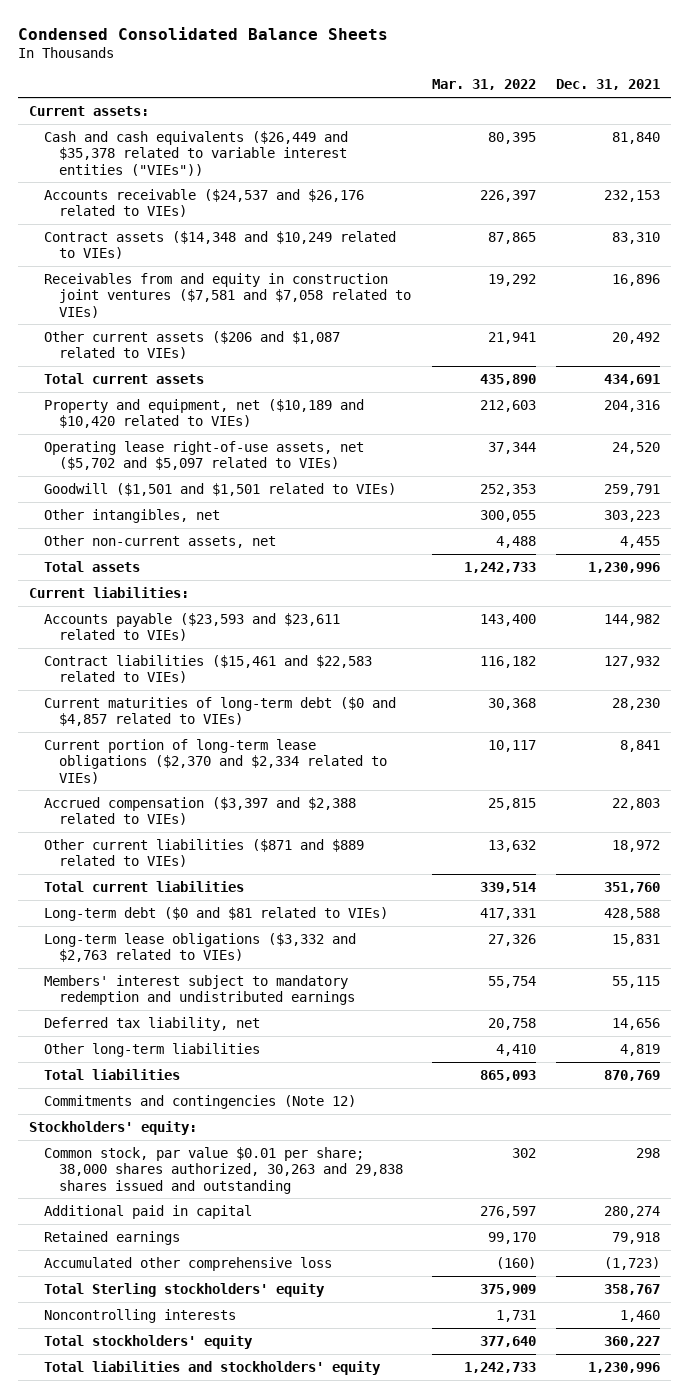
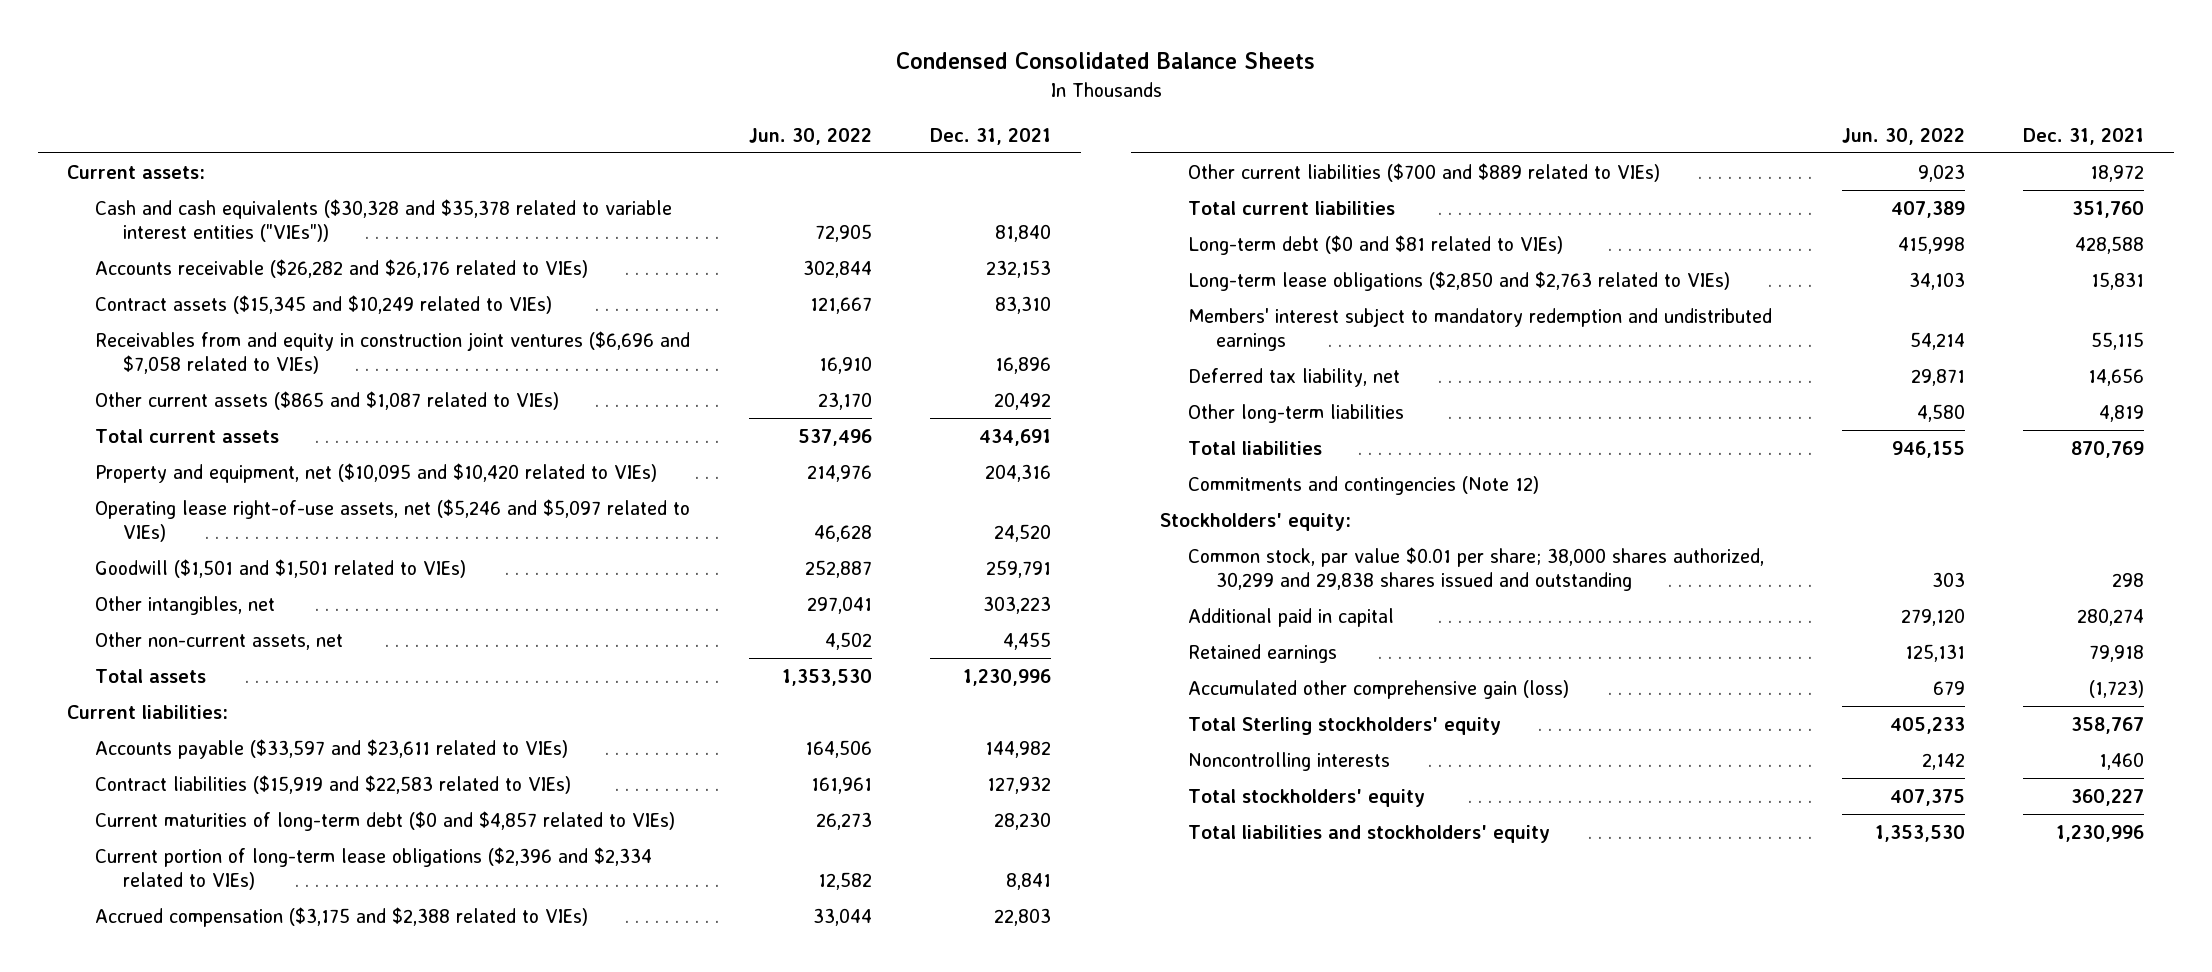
[431,79,536,91] Mar. 31, 2022 -> none
none -> [748,127,872,145] Jun. 30, 2022
[43,130,348,176] Cash and cash equivalents ($26,449 and $35,378 related to variable interest entities ("VIEs")) -> [95,198,673,242] Cash and cash equivalents ($30,328 and $35,378 related to variable interest entities ("VIEs"))
[43,188,364,218] Accounts receivable ($24,537 and $26,176 related to VIEs) -> [95,258,589,278] Accounts receivable ($26,282 and $26,176 related to VIEs)
[43,230,396,260] Contract assets ($14,348 and $10,249 related to VIEs) -> [95,294,553,314] Contract assets ($15,345 and $10,249 related to VIEs)
[43,272,411,318] Receivables from and equity in construction joint ventures ($7,581 and $7,058 related to VIEs) -> [95,330,691,374] Receivables from and equity in construction joint ventures ($6,696 and $7,058 related to VIEs)
[43,330,340,360] Other current assets ($206 and $1,087 related to VIEs) -> [95,390,560,410] Other current assets ($865 and $1,087 related to VIEs)
[43,398,364,429] Property and equipment, net ($10,189 and $10,420 related to VIEs) -> [95,462,658,483] Property and equipment, net ($10,095 and $10,420 related to VIEs)
[43,440,364,471] Operating lease right-of-use assets, net ($5,702 and $5,097 related to VIEs) -> [95,498,691,542] Operating lease right-of-use assets, net ($5,246 and $5,097 related to VIEs)
[43,612,340,642] Accounts payable ($23,593 and $23,611 related to VIEs) -> [95,738,569,759] Accounts payable ($33,597 and $23,611 related to VIEs)
[43,654,372,684] Contract liabilities ($15,461 and $22,583 related to VIEs) -> [95,774,572,794] Contract liabilities ($15,919 and $22,583 related to VIEs)
[43,738,387,784] Current portion of long-term lease obligations ($2,370 and $2,334 related to VIEs) -> [95,846,653,890] Current portion of long-term lease obligations ($2,396 and $2,334 related to VIEs)
[43,796,356,826] Accrued compensation ($3,397 and $2,388 related to VIEs) -> [95,906,589,927] Accrued compensation ($3,175 and $2,388 related to VIEs)
[43,838,364,868] Other current liabilities ($871 and $889 related to VIEs) -> [1188,162,1661,182] Other current liabilities ($700 and $889 related to VIEs)
[43,932,356,963] Long-term lease obligations ($3,332 and $2,763 related to VIEs) -> [1188,270,1731,291] Long-term lease obligations ($2,850 and $2,763 related to VIEs)
[43,1146,403,1194] Common stock, par value $0.01 per share; 38,000 shares authorized, 30,263 and 29,838 shares issued and outstanding -> [1188,546,1765,591] Common stock, par value $0.01 per share; 38,000 shares authorized, 30,299 and 29,838 shares issued and outstanding
[43,1256,332,1271] Accumulated other comprehensive loss -> [1188,679,1570,699] Accumulated other comprehensive gain (loss)

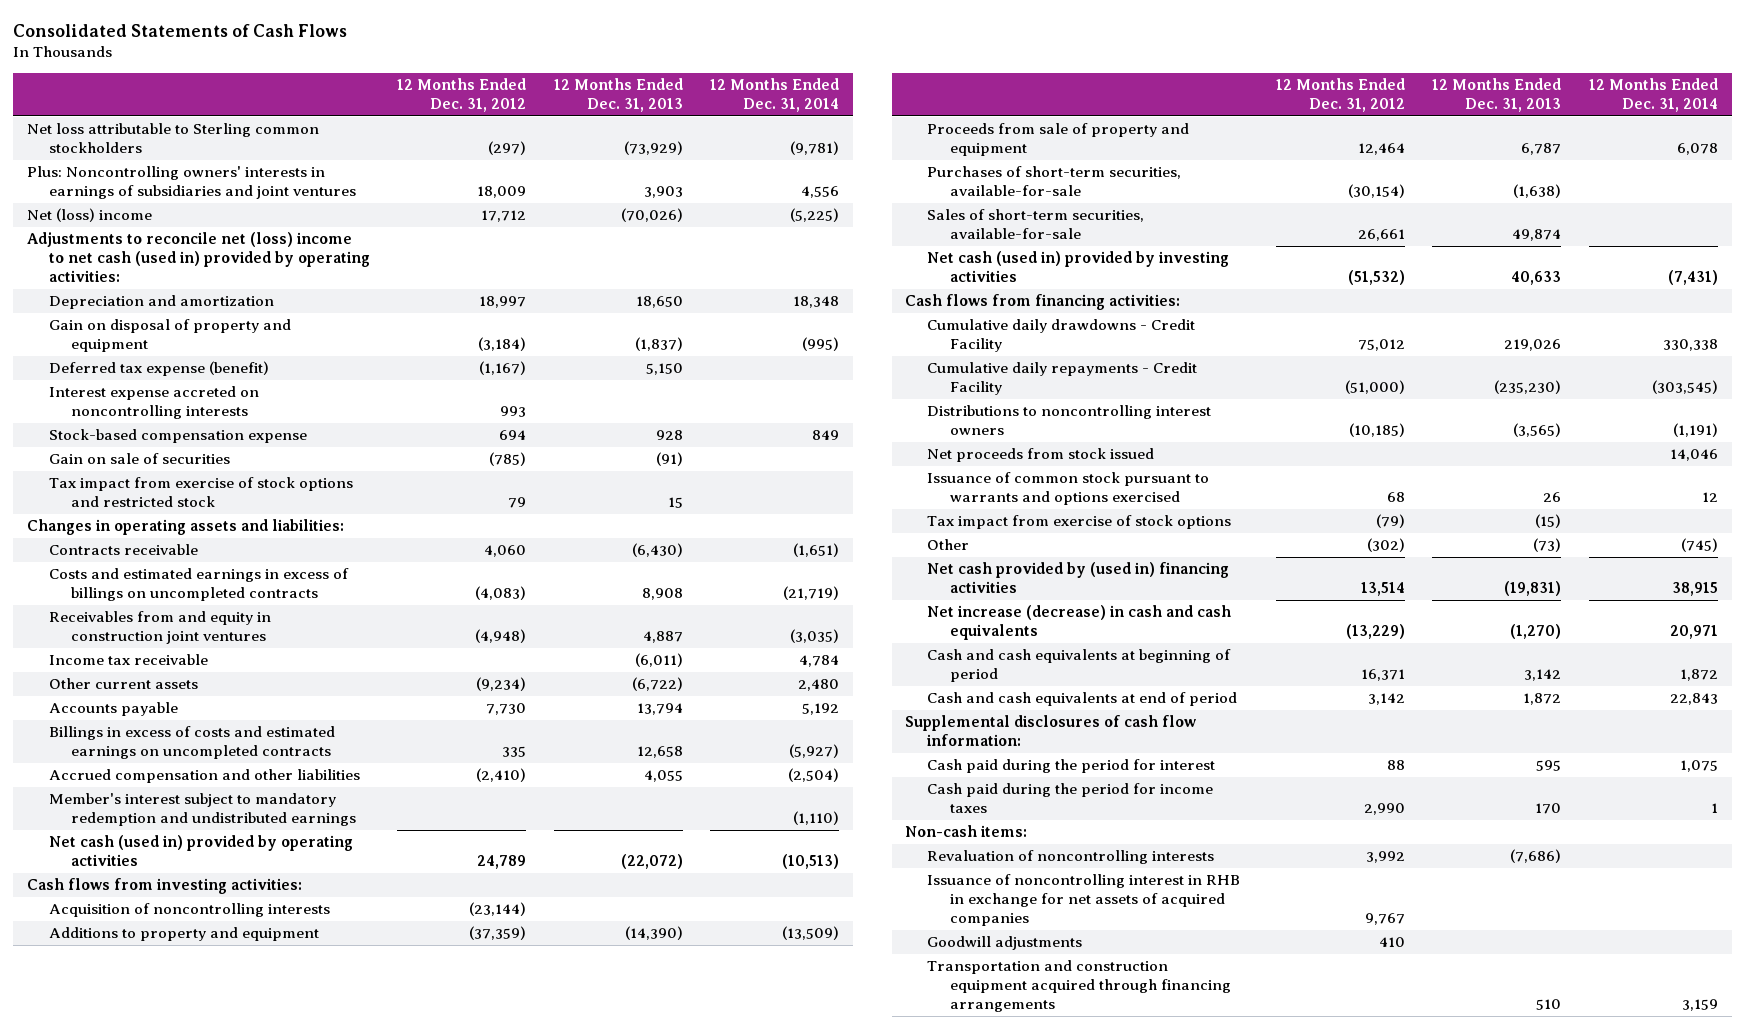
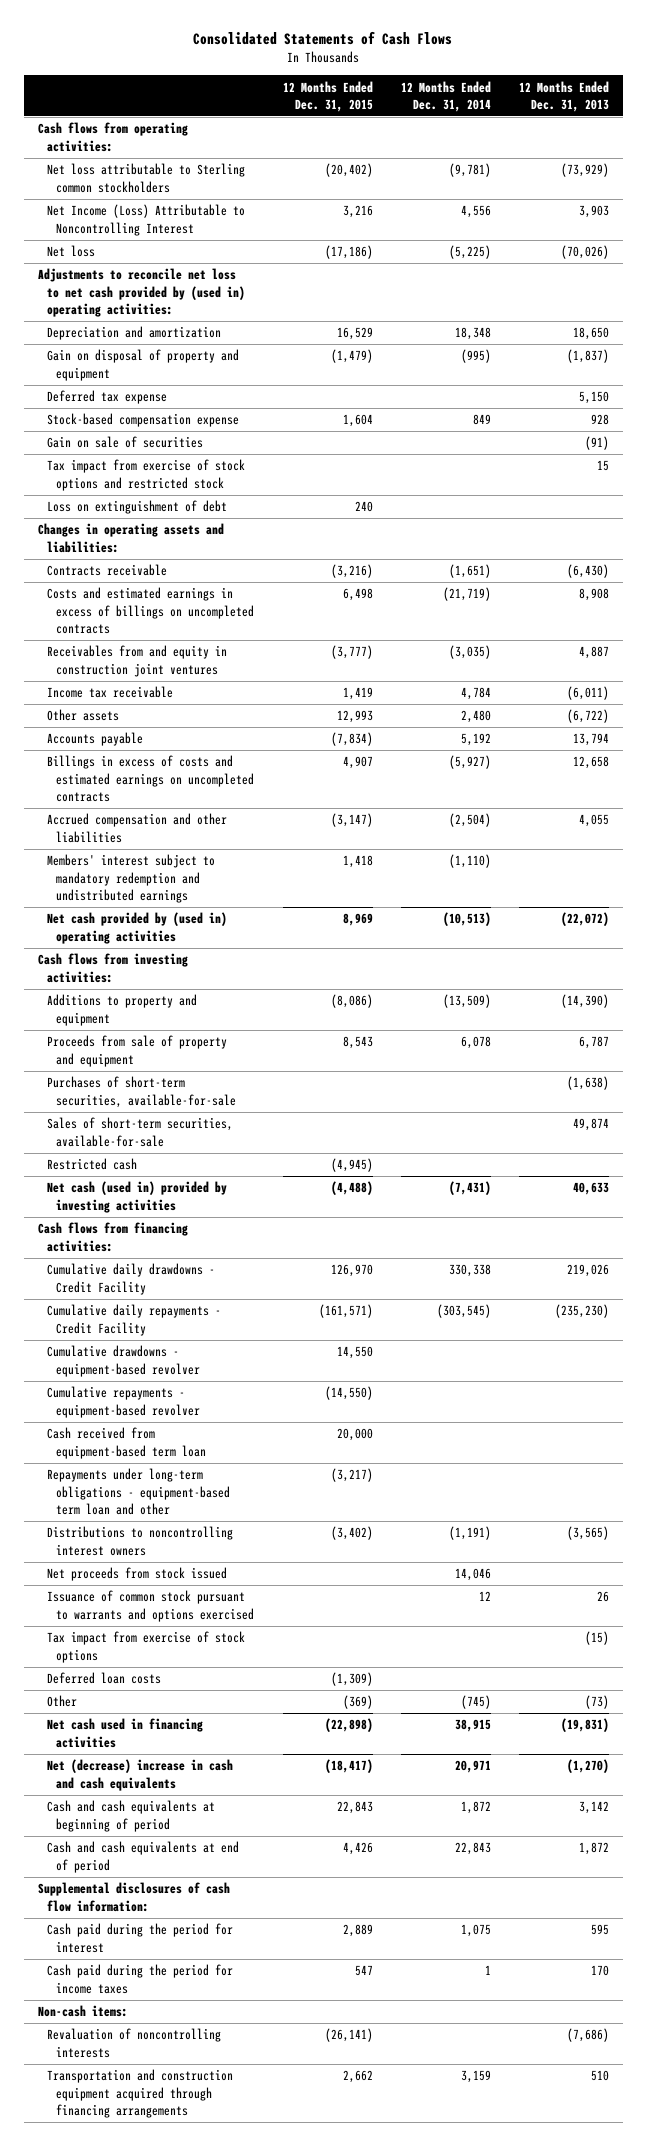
[397,78,527,113] 12 Months Ended Dec. 31, 2012 -> none
none -> [282,80,373,112] 12 Months Ended Dec. 31, 2015
none -> [37,122,188,152] Cash flows from operating activities:
[26,166,356,200] Plus: Noncontrolling owners' interests in earnings of subsidiaries and joint ventures -> [47,204,246,236] Net Income (Loss) Attributable to Noncontrolling Interest
[26,208,152,223] Net (loss) income -> [47,245,96,258] Net loss
[26,232,370,283] Adjustments to reconcile net (loss) income to net cash (used in) provided by operating activities: -> [37,268,246,317] Adjustments to reconcile net loss to net cash provided by (used in) operating activities:
[48,386,259,420] Interest expense accreted on noncontrolling interests -> none
[48,361,269,377] Deferred tax expense (benefit) -> [47,390,168,405] Deferred tax expense
none -> [47,500,228,515] Loss on extinguishment of debt
[48,678,198,690] Other current assets -> [47,709,120,722] Other assets
[48,793,356,827] Member's interest subject to mandatory redemption and undistributed earnings -> [47,854,216,903] Members' interest subject to mandatory redemption and undistributed earnings
[48,835,353,867] Net cash (used in) provided by operating activities -> [47,912,228,944] Net cash provided by (used in) operating activities
[48,903,330,918] Acquisition of noncontrolling interests -> none
none -> [47,1158,138,1171] Restricted cash
none -> [47,1345,201,1377] Cumulative drawdowns - equipment-based revolver
none -> [47,1386,201,1418] Cumulative repayments - equipment-based revolver
none -> [47,1427,207,1459] Cash received from equipment-based term loan
none -> [47,1468,231,1515] Repayments under long-term obligations - equipment-based term loan and other
none -> [47,1672,162,1685] Deferred loan costs
[927,562,1230,594] Net cash provided by (used in) financing activities -> [47,1718,204,1748] Net cash used in financing activities
[927,605,1232,641] Net increase (decrease) in cash and cash equivalents -> [47,1759,234,1791] Net (decrease) increase in cash and cash equivalents
[927,874,1241,927] Issuance of noncontrolling interest in RHB in exchange for net assets of acquired companies -> none
[927,936,1083,951] Goodwill adjustments -> none

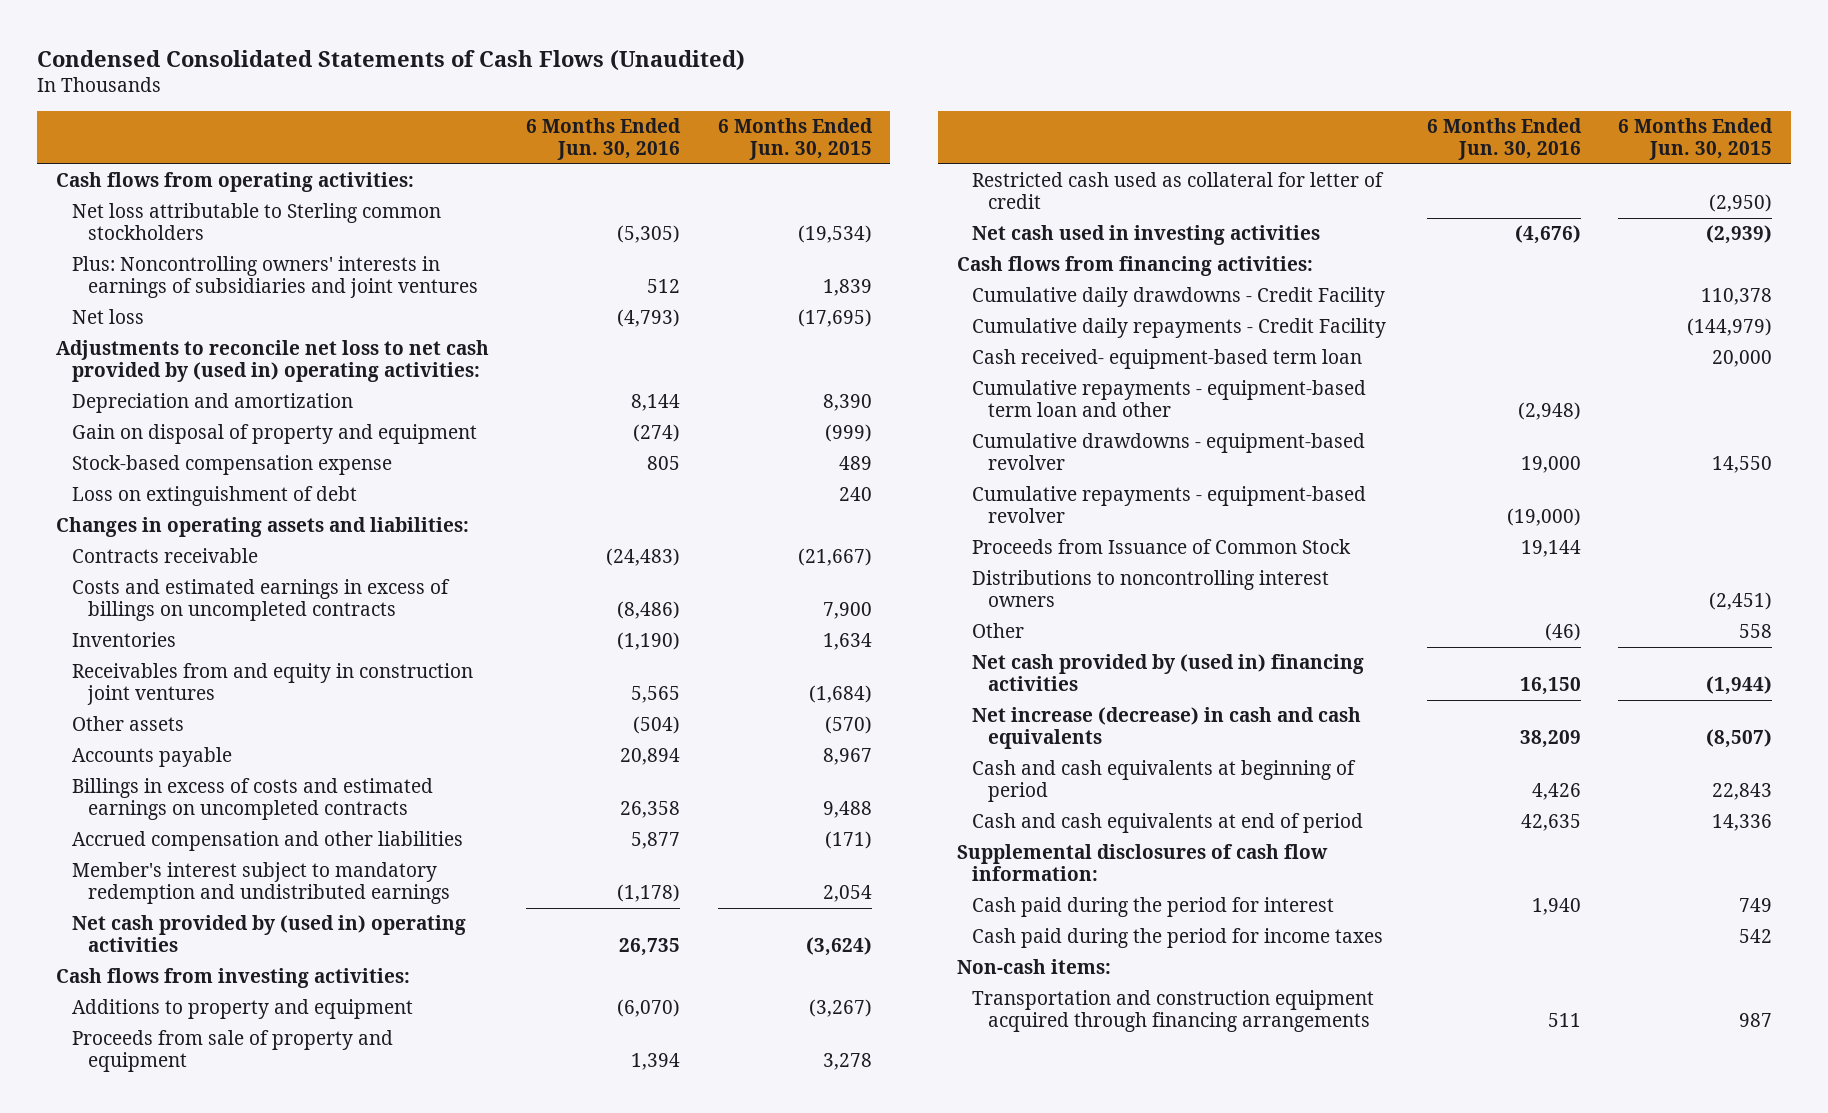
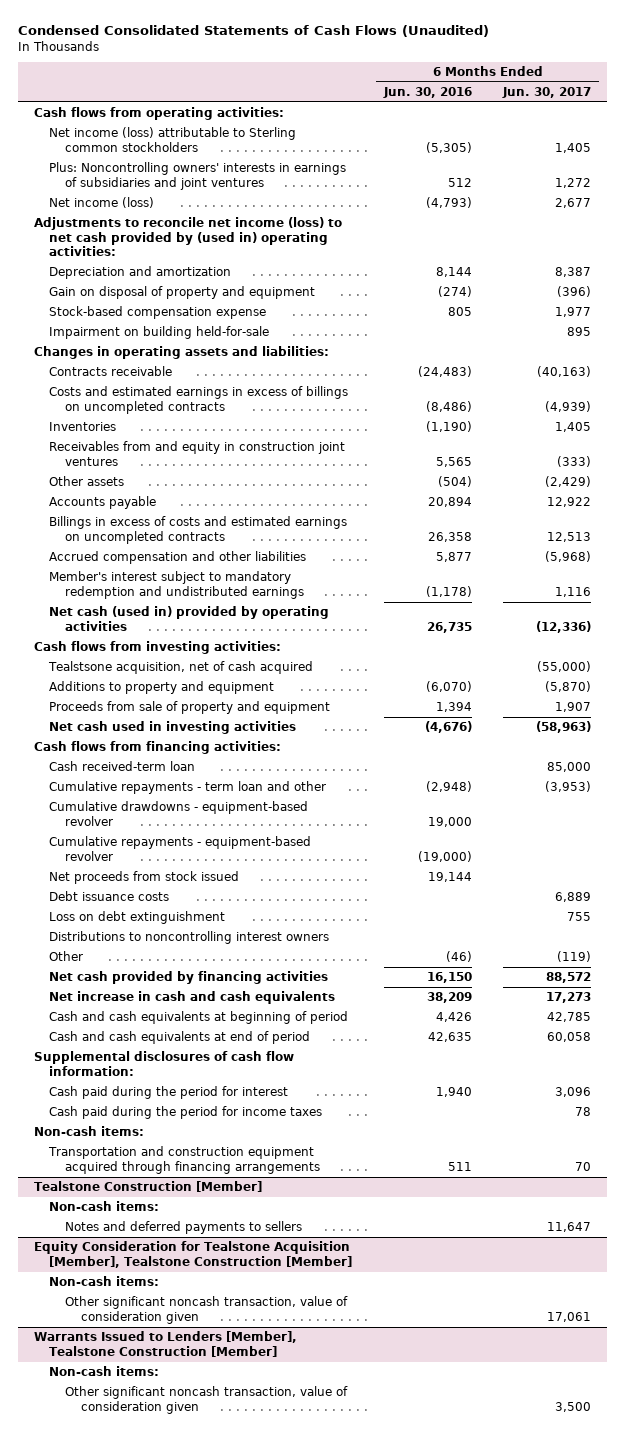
[717,118,873,161] 6 Months Ended Jun. 30, 2015 -> none
none -> [502,87,592,99] Jun. 30, 2017
[71,203,441,241] Net loss attributable to Sterling common stockholders -> [49,127,297,152] Net income (loss) attributable to Sterling common stockholders
[71,309,144,325] Net loss -> [49,197,155,209] Net income (loss)
[55,340,489,383] Adjustments to reconcile net loss to net cash provided by (used in) operating activities: -> [33,217,342,257] Adjustments to reconcile net income (loss) to net cash provided by (used in) operating activities:
[71,486,357,507] Loss on extinguishment of debt -> none
none -> [49,326,270,340] Impairment on building held-for-sale
[71,915,466,953] Net cash provided by (used in) operating activities -> [49,606,330,631] Net cash (used in) provided by operating activities
none -> [48,661,314,675] Tealstsone acquisition, net of cash acquired
[972,172,1385,210] Restricted cash used as collateral for letter of credit -> none
[972,287,1386,308] Cumulative daily drawdowns - Credit Facility -> none
[972,318,1387,339] Cumulative daily repayments - Credit Facility -> none
[972,349,1363,370] Cash received- equipment-based term loan -> [49,761,196,772] Cash received-term loan
[972,380,1367,418] Cumulative repayments - equipment-based term loan and other -> [49,781,327,795] Cumulative repayments - term loan and other
[972,539,1352,555] Proceeds from Issuance of Common Stock -> [49,871,240,885] Net proceeds from stock issued
none -> [49,891,170,902] Debt issuance costs
none -> [49,911,226,925] Loss on debt extinguishment
[972,654,1365,692] Net cash provided by (used in) financing activities -> [49,971,329,985] Net cash provided by financing activities
[972,707,1362,750] Net increase (decrease) in cash and cash equivalents -> [49,991,336,1005] Net increase in cash and cash equivalents
none -> [33,1181,262,1193] Tealstone Construction [Member]
none -> [49,1201,160,1212] Non-cash items:
none -> [64,1221,302,1235] Notes and deferred payments to sellers
none -> [33,1241,353,1268] Equity Consideration for Tealstone Acquisition [Member], Tealstone Construction [Member]
none -> [49,1276,160,1287] Non-cash items:
none -> [64,1296,348,1324] Other significant noncash transaction, value of consideration given
none -> [33,1331,297,1357] Warrants Issued to Lenders [Member], Tealstone Construction [Member]
none -> [49,1366,160,1377] Non-cash items:
none -> [64,1386,348,1414] Other significant noncash transaction, value of consideration given

